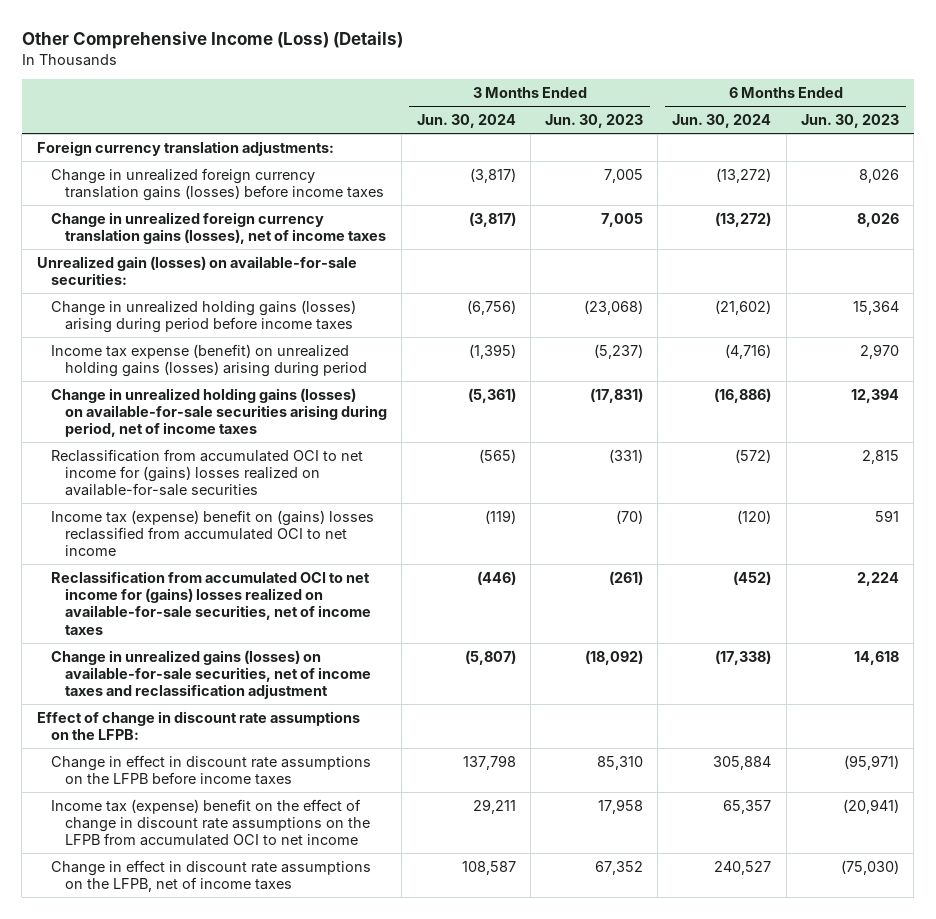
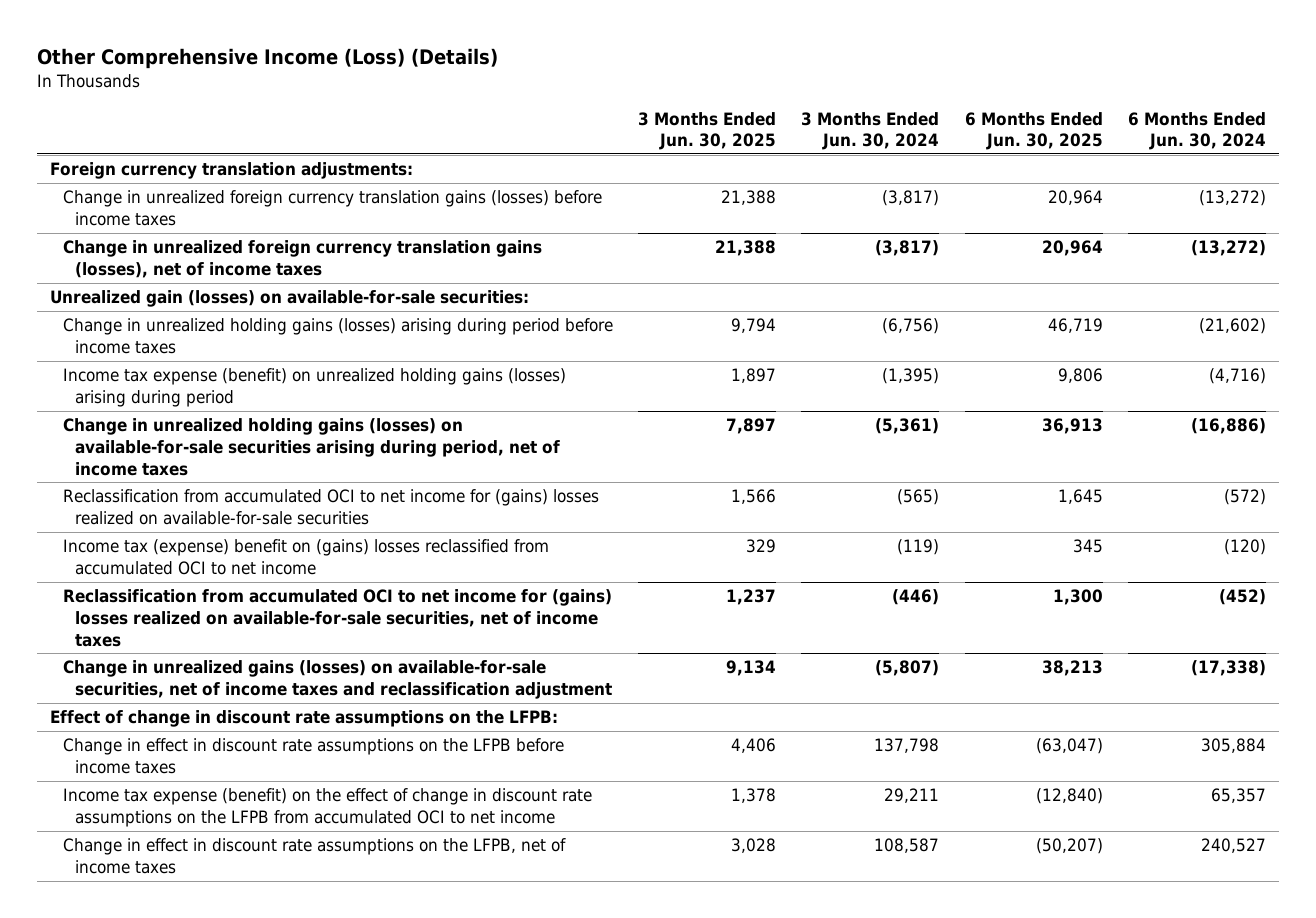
[545,114,644,129] Jun. 30, 2023 -> none
[800,114,899,129] Jun. 30, 2023 -> none
none -> [637,111,776,151] 3 Months Ended Jun. 30, 2025
none -> [964,111,1103,151] 6 Months Ended Jun. 30, 2025
[50,798,371,847] Income tax (expense) benefit on the effect of change in discount rate assumptions on the LFPB from accumulated OCI to net income -> [62,788,592,827] Income tax expense (benefit) on the effect of change in discount rate assumptions on the LFPB from accumulated OCI to net income

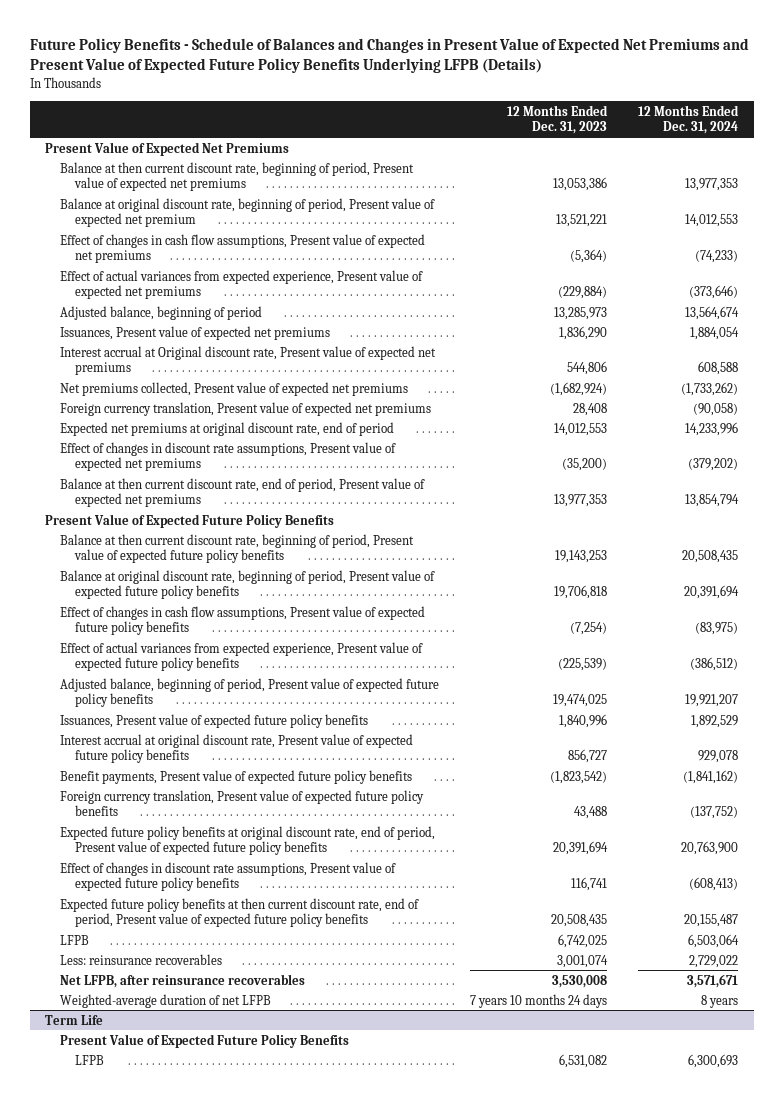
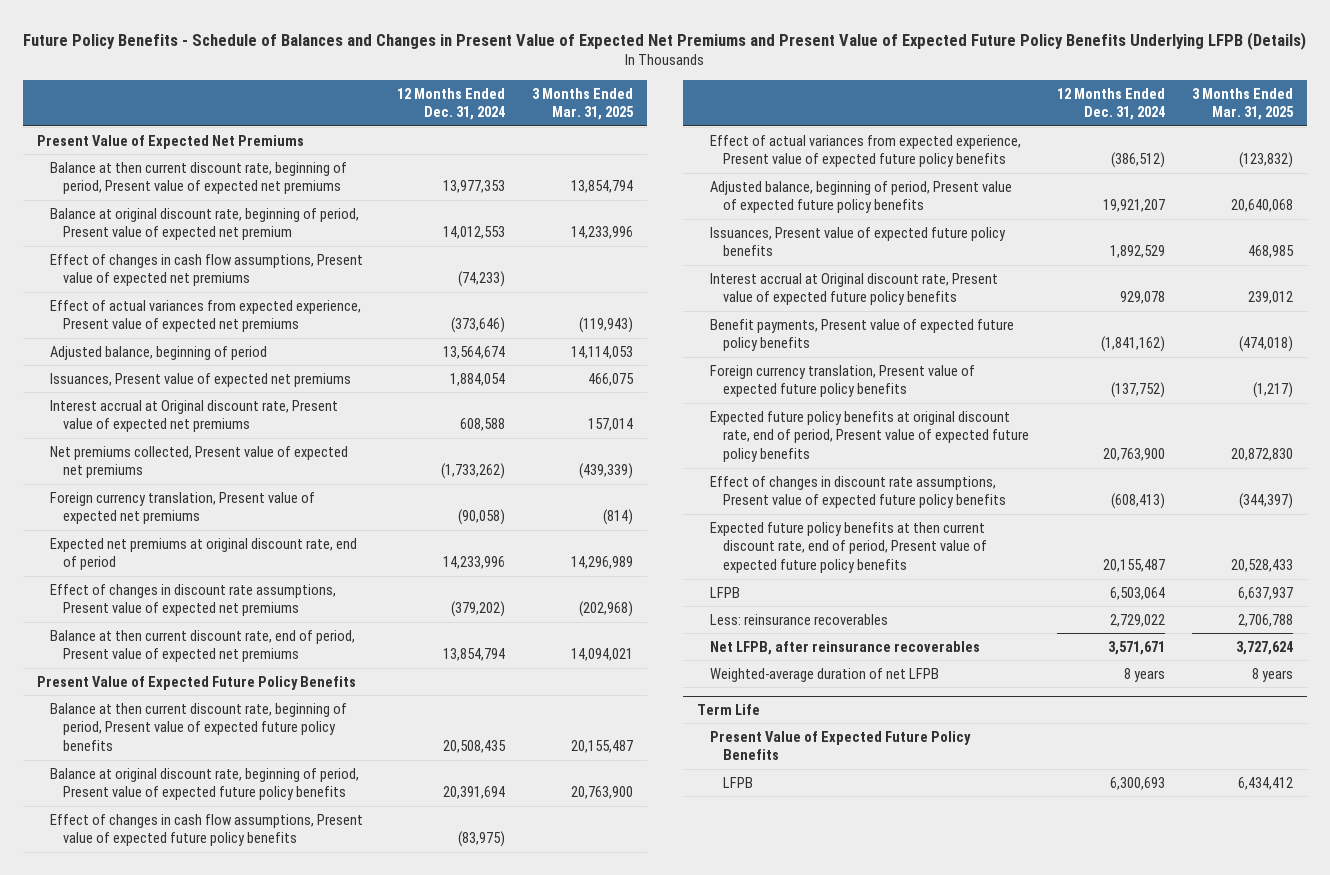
[507,104,609,135] 12 Months Ended Dec. 31, 2023 -> none
none -> [532,87,635,121] 3 Months Ended Mar. 31, 2025
[60,733,414,764] Interest accrual at original discount rate, Present value of expected future policy benefits -> [710,272,999,306] Interest accrual at Original discount rate, Present value of expected future policy benefits

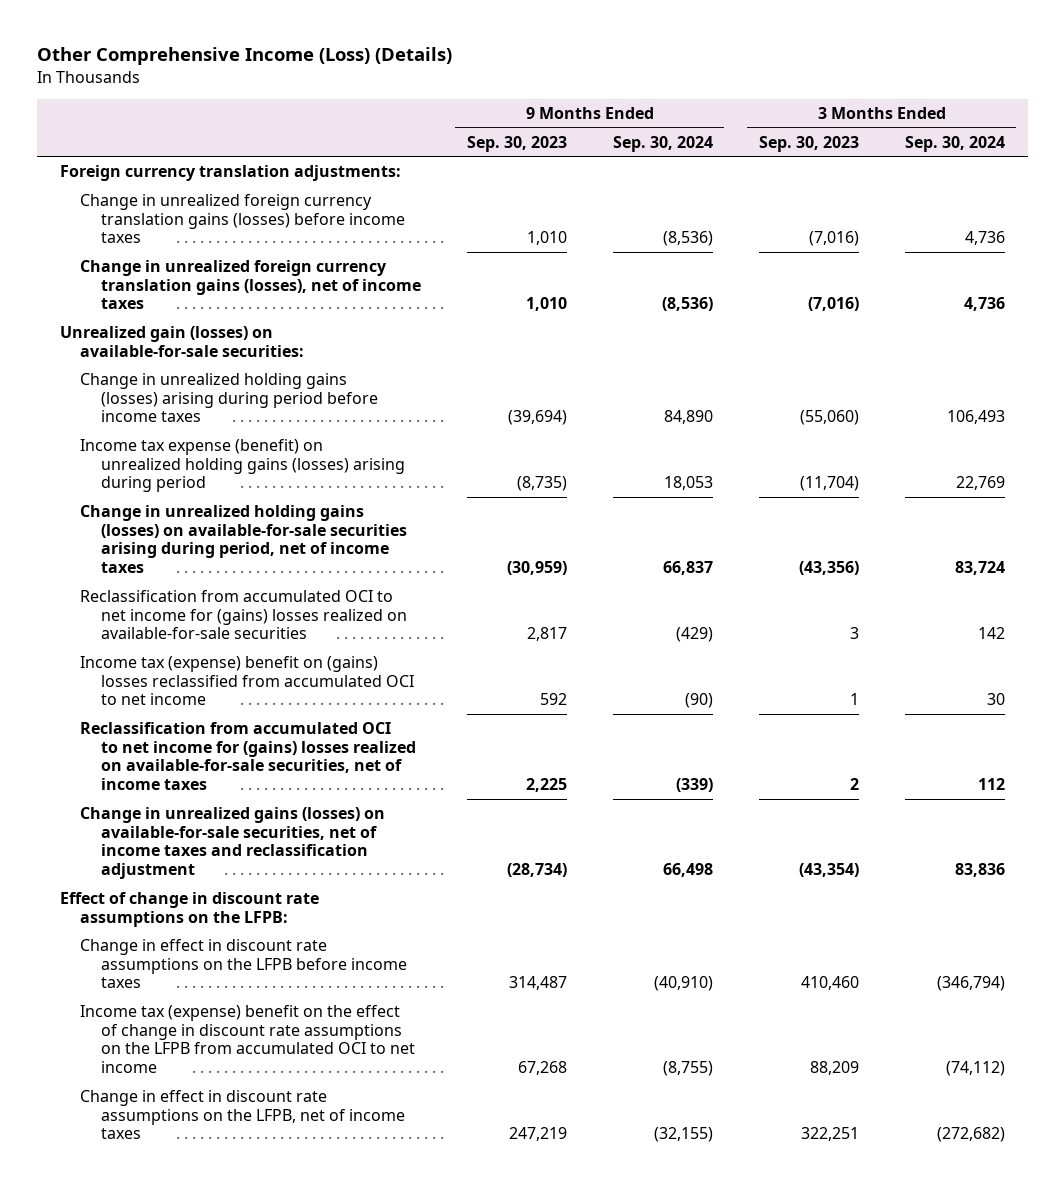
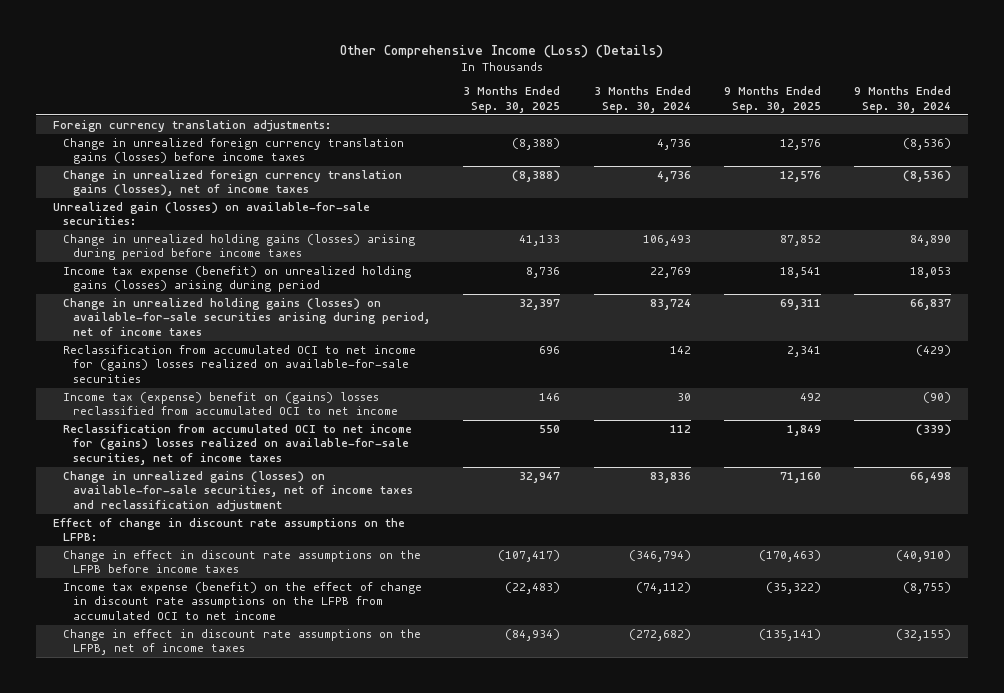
[466,135,567,152] Sep. 30, 2023 -> none
[758,135,859,152] Sep. 30, 2023 -> none
none -> [463,86,561,113] 3 Months Ended Sep. 30, 2025
none -> [723,86,821,113] 9 Months Ended Sep. 30, 2025
[80,1005,416,1073] Income tax (expense) benefit on the effect of change in discount rate assumptions on the LFPB from accumulated OCI to net income -> [63,581,423,621] Income tax expense (benefit) on the effect of change in discount rate assumptions on the LFPB from accumulated OCI to net income

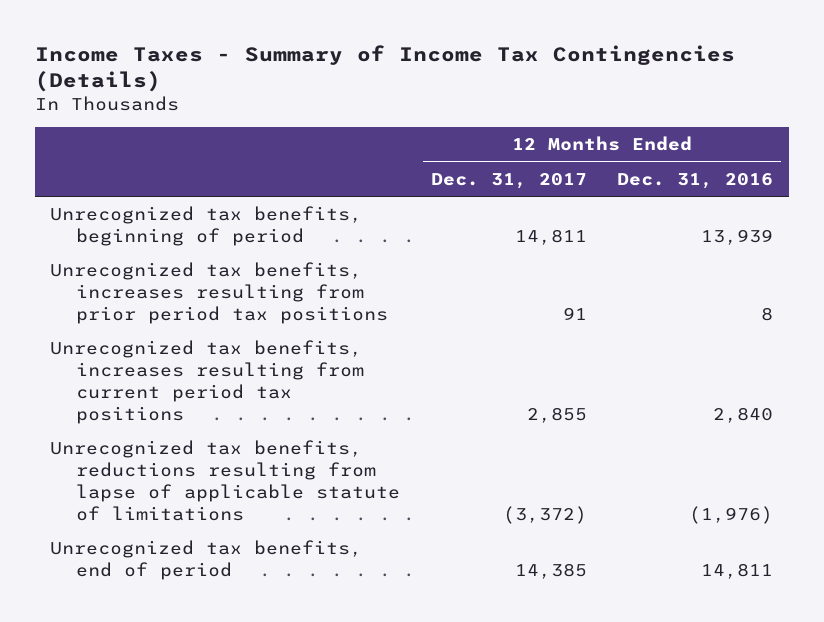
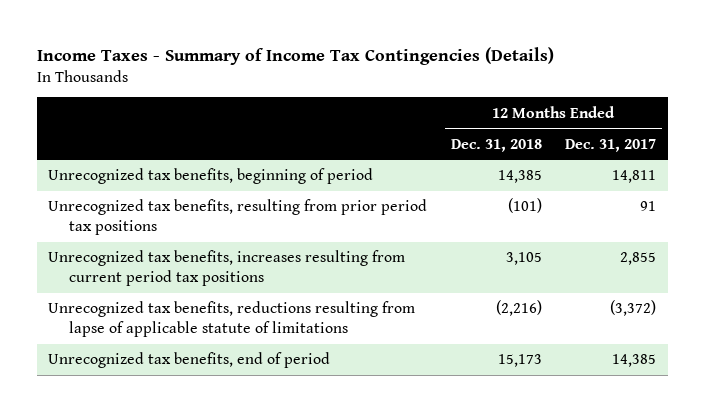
[617,172,774,189] Dec. 31, 2016 -> none
none -> [450,138,542,152] Dec. 31, 2018
[50,262,389,324] Unrecognized tax benefits, increases resulting from prior period tax positions -> [48,199,428,236] Unrecognized tax benefits, resulting from prior period tax positions

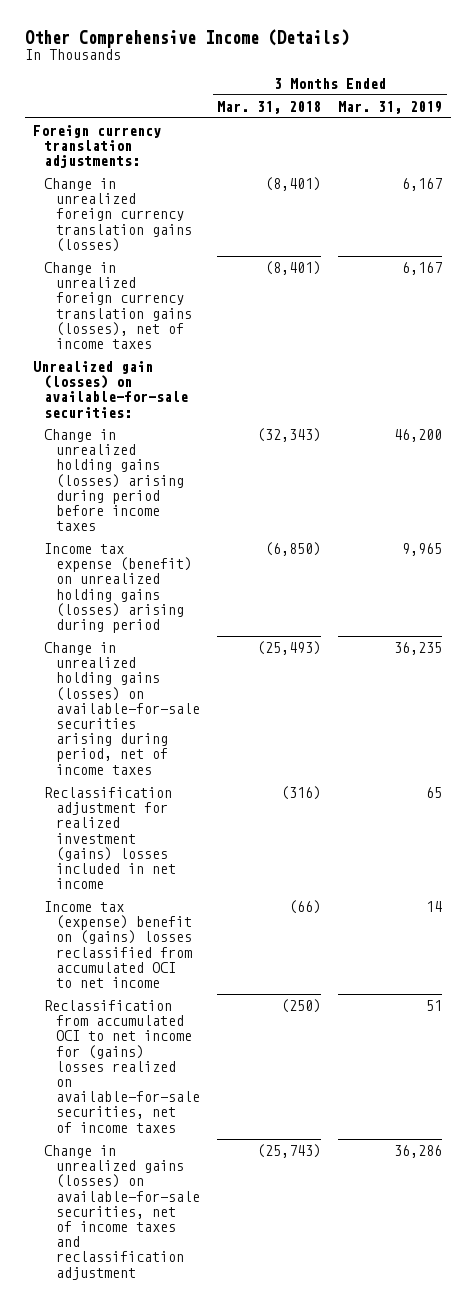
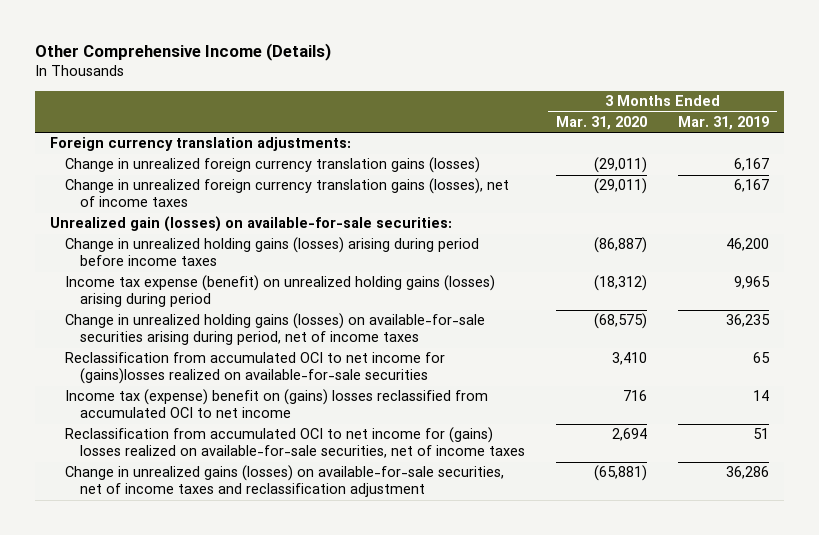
[216,101,321,115] Mar. 31, 2018 -> none
none -> [556,115,648,130] Mar. 31, 2020
[44,787,176,890] Reclassification adjustment for realized investment (gains) losses included in net income -> [65,352,446,385] Reclassification from accumulated OCI to net income for (gains)losses realized on available-for-sale securities

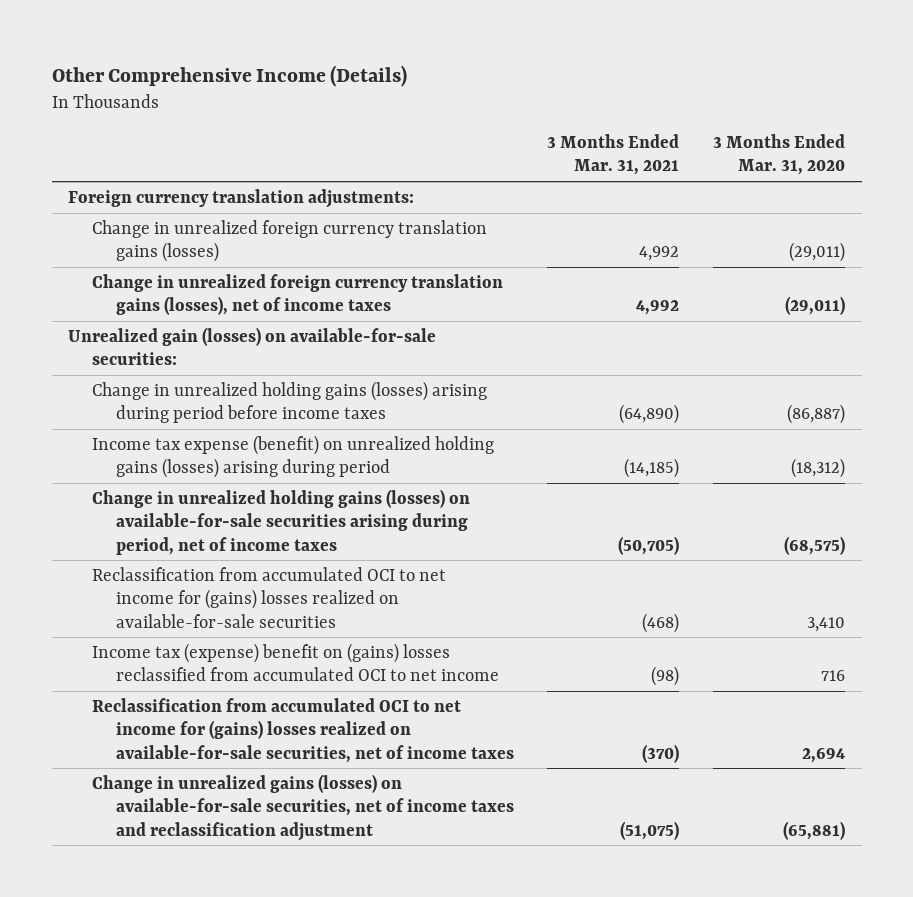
[677,115,769,130] Mar. 31, 2019 -> none
none -> [547,133,680,176] 3 Months Ended Mar. 31, 2021
[65,352,446,385] Reclassification from accumulated OCI to net income for (gains)losses realized on available-for-sale securities -> [92,566,447,628] Reclassification from accumulated OCI to net income for (gains) losses realized on available-for-sale securities

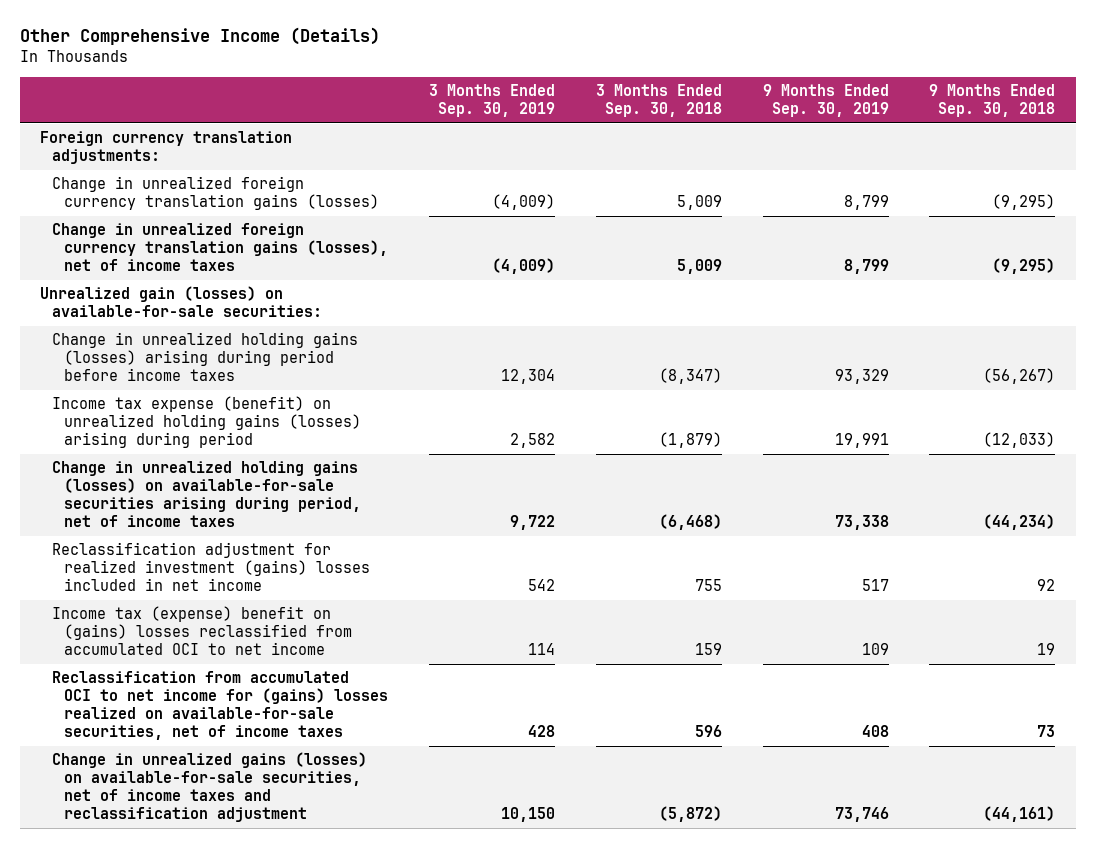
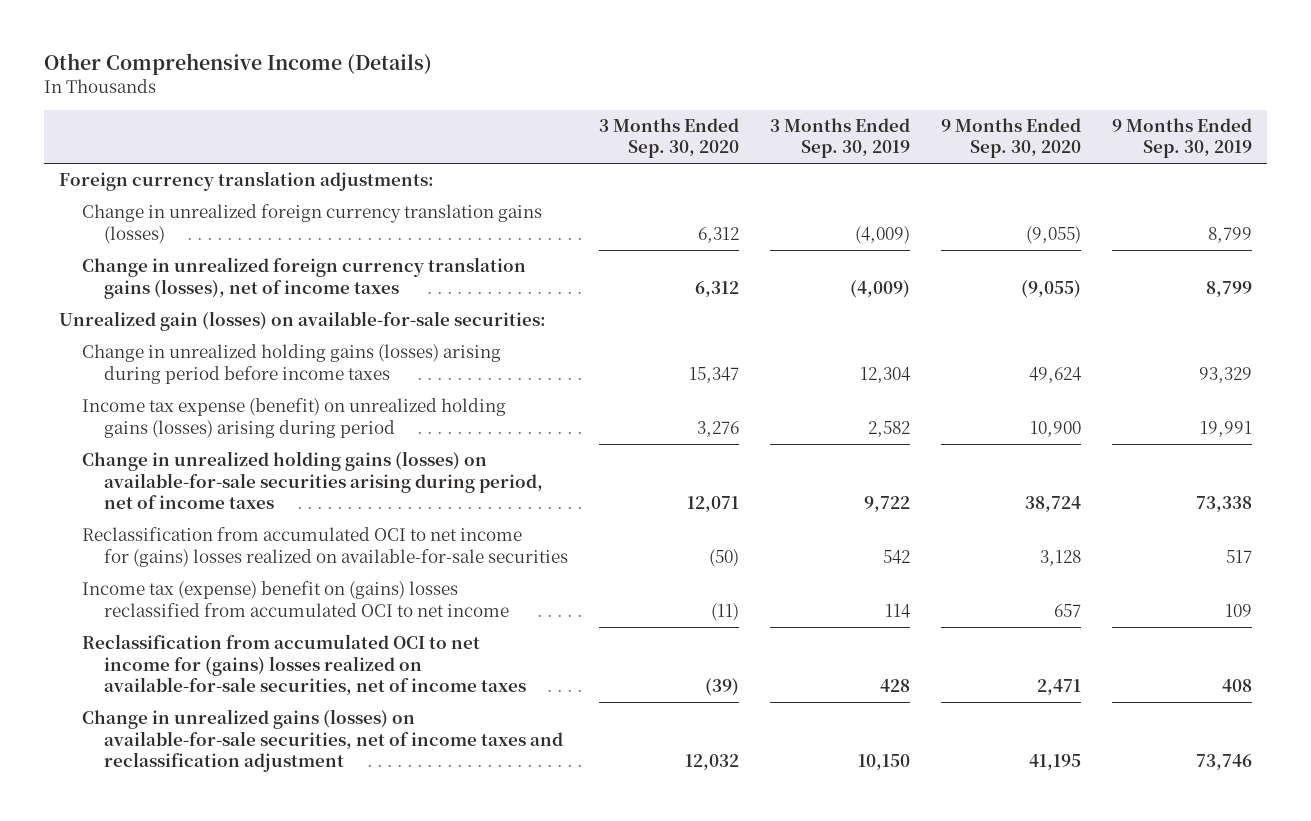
[595,84,722,118] 3 Months Ended Sep. 30, 2018 -> none
[929,84,1056,118] 9 Months Ended Sep. 30, 2018 -> none
none -> [598,118,739,159] 3 Months Ended Sep. 30, 2020
none -> [940,118,1081,159] 9 Months Ended Sep. 30, 2020
[52,542,371,592] Reclassification adjustment for realized investment (gains) losses included in net income -> [81,527,568,567] Reclassification from accumulated OCI to net income for (gains) losses realized on available-for-sale securities

